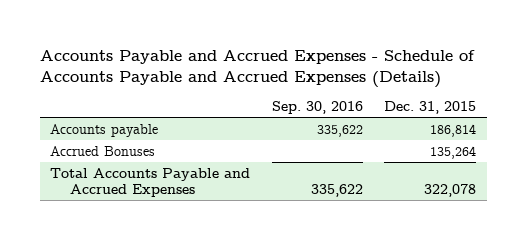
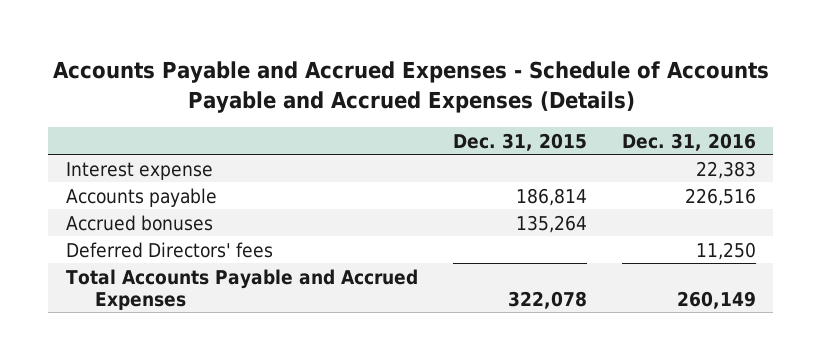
[271,101,363,115] Sep. 30, 2016 -> none
none -> [621,132,756,151] Dec. 31, 2016
none -> [65,161,213,180] Interest expense
[50,145,156,156] Accrued Bonuses -> [65,214,213,231] Accrued bonuses
none -> [65,241,273,258] Deferred Directors' fees

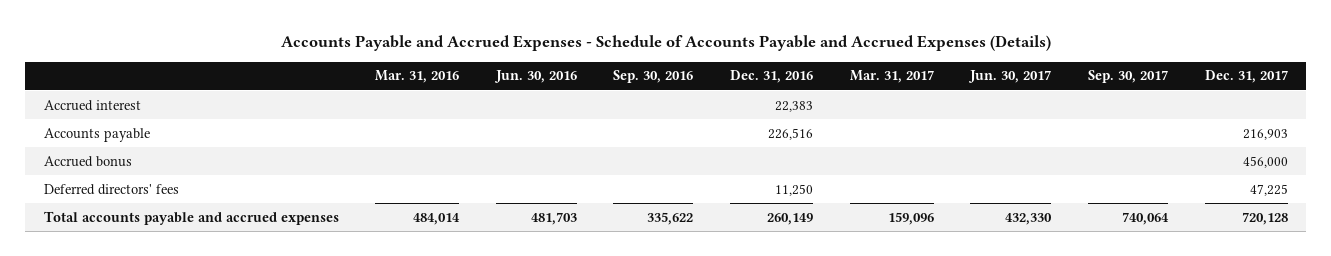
[452,132,587,151] Dec. 31, 2015 -> none
none -> [375,70,460,84] Mar. 31, 2016
none -> [493,70,577,84] Jun. 30, 2016
none -> [613,70,694,84] Sep. 30, 2016
none -> [849,70,934,84] Mar. 31, 2017
none -> [968,70,1052,84] Jun. 30, 2017
none -> [1088,70,1169,84] Sep. 30, 2017
none -> [1204,70,1288,84] Dec. 31, 2017
[65,161,213,180] Interest expense -> [43,99,141,111] Accrued interest
[65,214,213,231] Accrued bonuses -> [43,155,132,167] Accrued bonus
[65,241,273,258] Deferred Directors' fees -> [43,183,179,195] Deferred directors' fees
[65,268,418,310] Total Accounts Payable and Accrued Expenses -> [43,210,339,225] Total accounts payable and accrued expenses

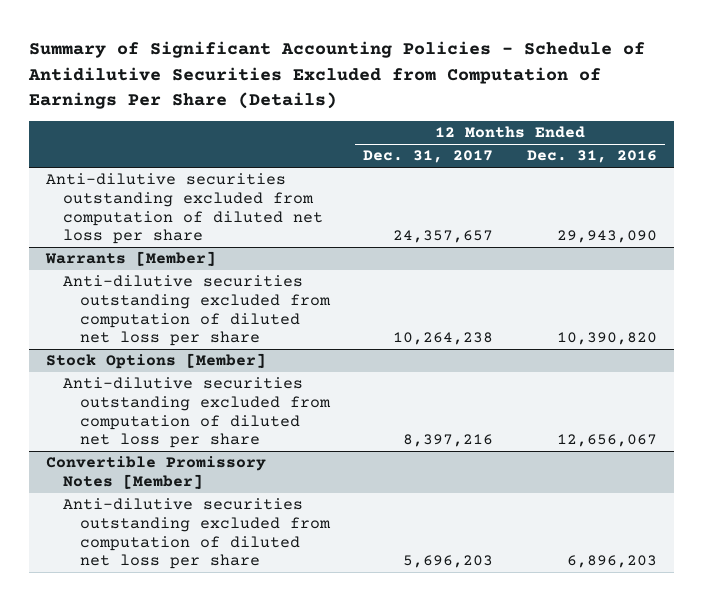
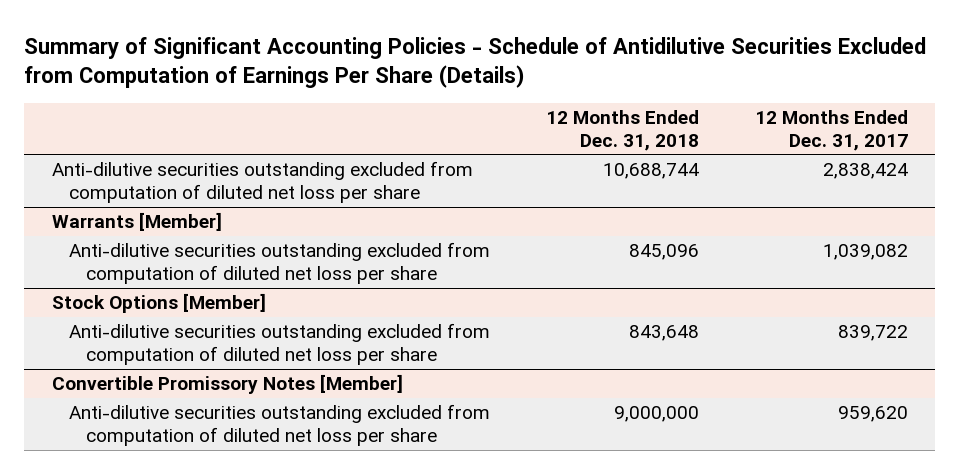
[526,150,657,164] Dec. 31, 2016 -> none
none -> [545,109,699,151] 12 Months Ended Dec. 31, 2018
[393,230,494,244] 24,357,657 -> [822,163,908,180] 2,838,424
[393,332,494,346] 10,264,238 -> [822,244,908,261] 1,039,082
[403,434,494,448] 8,397,216 -> [837,325,908,342] 839,722
[403,555,494,569] 5,696,203 -> [837,406,908,423] 959,620

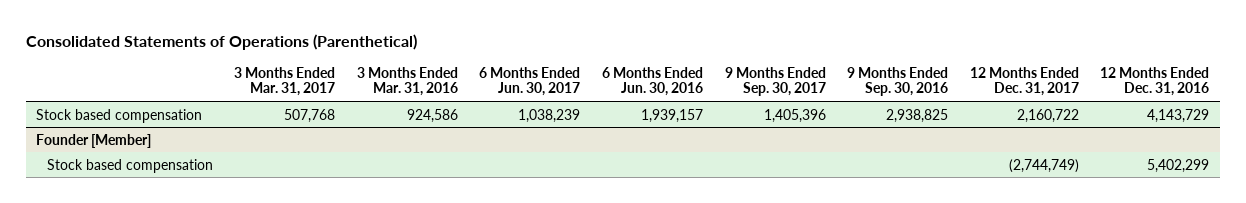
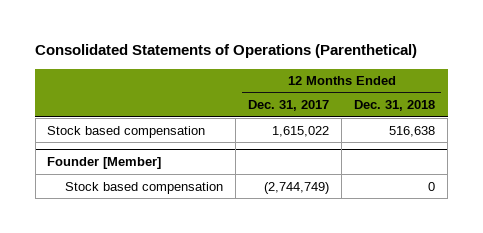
[234,66,336,97] 3 Months Ended Mar. 31, 2017 -> none
[356,66,458,97] 3 Months Ended Mar. 31, 2016 -> none
[479,66,581,97] 6 Months Ended Jun. 30, 2017 -> none
[602,66,704,97] 6 Months Ended Jun. 30, 2016 -> none
[724,66,826,97] 9 Months Ended Sep. 30, 2017 -> none
[847,66,949,97] 9 Months Ended Sep. 30, 2016 -> none
[1100,66,1210,97] 12 Months Ended Dec. 31, 2016 -> none
none -> [354,100,436,112] Dec. 31, 2018
[1016,108,1079,123] 2,160,722 -> [272,125,330,137] 1,615,022

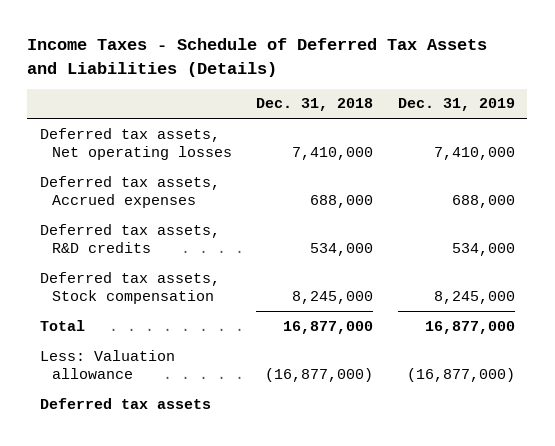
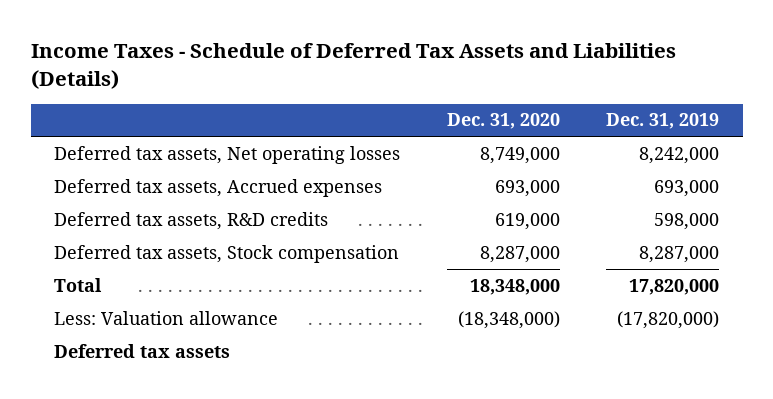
[256,98,374,112] Dec. 31, 2018 -> none
none -> [446,113,560,130] Dec. 31, 2020
[433,146,515,160] 7,410,000 -> [639,146,720,164] 8,242,000
[451,194,515,208] 688,000 -> [654,179,720,197] 693,000
[451,242,515,256] 534,000 -> [654,212,720,230] 598,000
[433,290,515,304] 8,245,000 -> [639,245,720,263] 8,287,000
[424,320,515,334] 16,877,000 -> [629,278,720,295] 17,820,000
[406,367,515,382] (16,877,000) -> [617,310,720,329] (17,820,000)

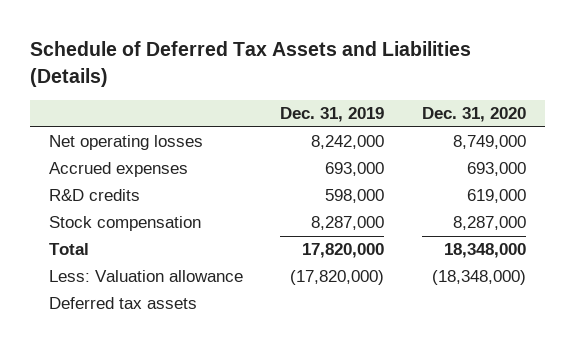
[30,43,676,89] Income Taxes - Schedule of Deferred Tax Assets and Liabilities (Details) -> [30,41,472,87] Schedule of Deferred Tax Assets and Liabilities (Details)
[54,145,401,164] Deferred tax assets, Net operating losses -> [48,135,203,151] Net operating losses
[54,178,383,197] Deferred tax assets, Accrued expenses -> [48,162,188,178] Accrued expenses
[54,211,329,230] Deferred tax assets, R&D credits -> [48,189,140,202] R&D credits
[54,244,400,263] Deferred tax assets, Stock compensation -> [48,216,201,232] Stock compensation

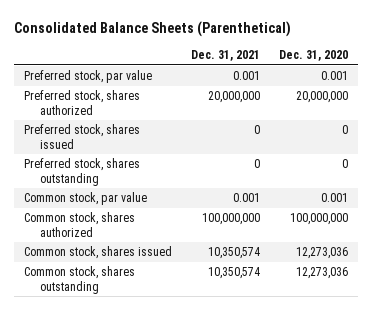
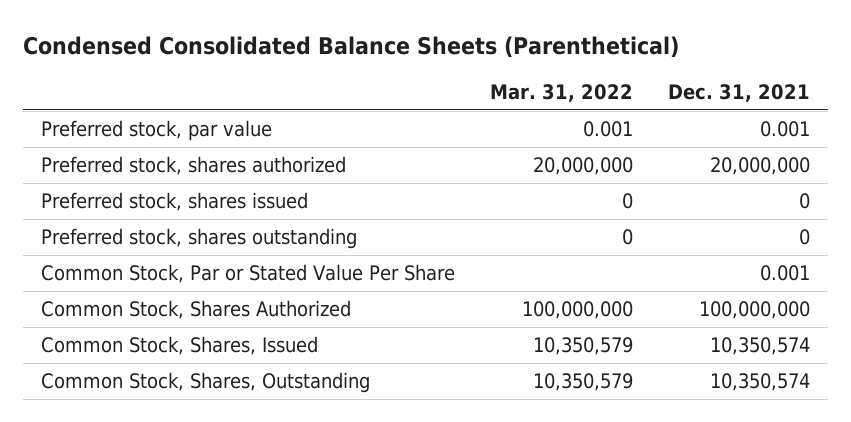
[14,20,292,37] Consolidated Balance Sheets (Parenthetical) -> [23,36,680,59] Condensed Consolidated Balance Sheets (Parenthetical)
[279,50,349,62] Dec. 31, 2020 -> none
none -> [489,84,633,103] Mar. 31, 2022
[23,192,147,206] Common stock, par value -> [40,264,455,284] Common Stock, Par or Stated Value Per Share
[23,212,135,237] Common stock, shares authorized -> [40,300,351,320] Common Stock, Shares Authorized
[23,246,172,260] Common stock, shares issued -> [40,336,318,356] Common Stock, Shares, Issued
[23,266,135,294] Common stock, shares outstanding -> [40,372,370,394] Common Stock, Shares, Outstanding

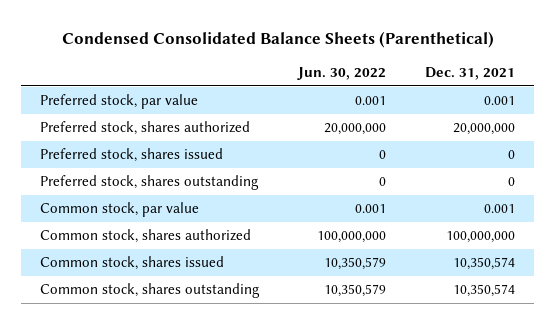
[489,84,633,103] Mar. 31, 2022 -> none
none -> [297,67,387,81] Jun. 30, 2022
[40,264,455,284] Common Stock, Par or Stated Value Per Share -> [40,202,200,218] Common stock, par value
[40,300,351,320] Common Stock, Shares Authorized -> [40,229,252,244] Common stock, shares authorized
[40,336,318,356] Common Stock, Shares, Issued -> [40,256,225,271] Common stock, shares issued
[40,372,370,394] Common Stock, Shares, Outstanding -> [40,283,261,299] Common stock, shares outstanding

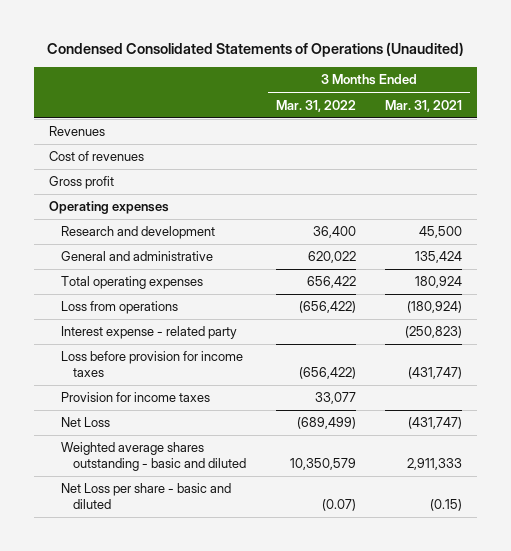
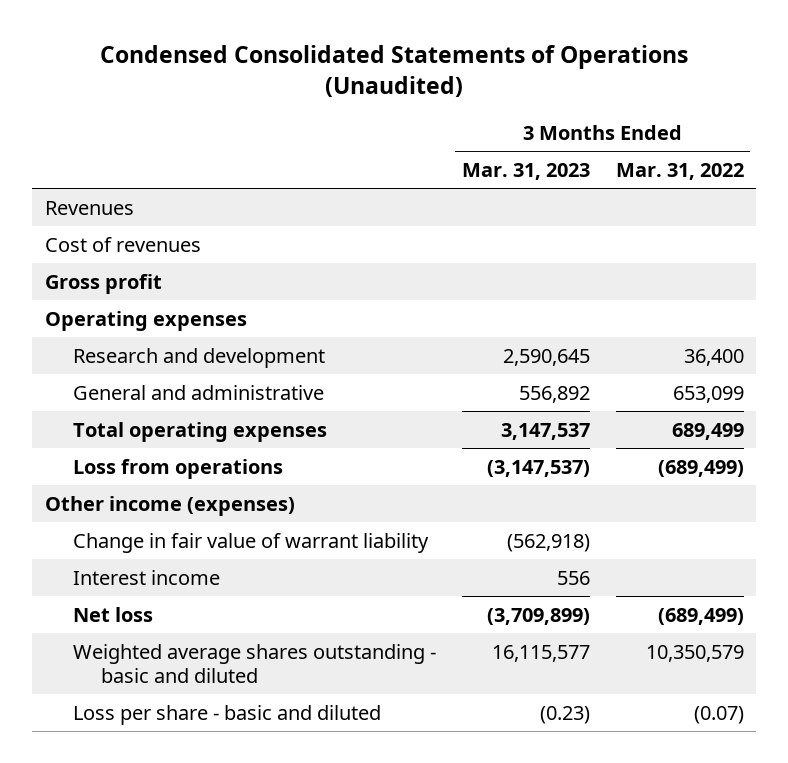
[385,99,463,112] Mar. 31, 2021 -> none
none -> [461,162,590,180] Mar. 31, 2023
[60,326,237,340] Interest expense - related party -> none
[60,351,243,377] Loss before provision for income taxes -> none
[60,392,210,403] Provision for income taxes -> none
[307,251,356,264] 620,022 -> [672,385,744,403] 653,099
[306,276,356,289] 656,422 -> [671,422,744,440] 689,499
[298,301,356,314] (656,422) -> [657,459,744,477] (689,499)
none -> [44,495,295,516] Other income (expenses)
none -> [73,532,430,553] Change in fair value of warrant liability
none -> [73,569,221,585] Interest income
[60,417,110,428] Net Loss -> [73,606,154,622] Net loss
[60,483,231,509] Net Loss per share - basic and diluted -> [73,704,382,725] Loss per share - basic and diluted

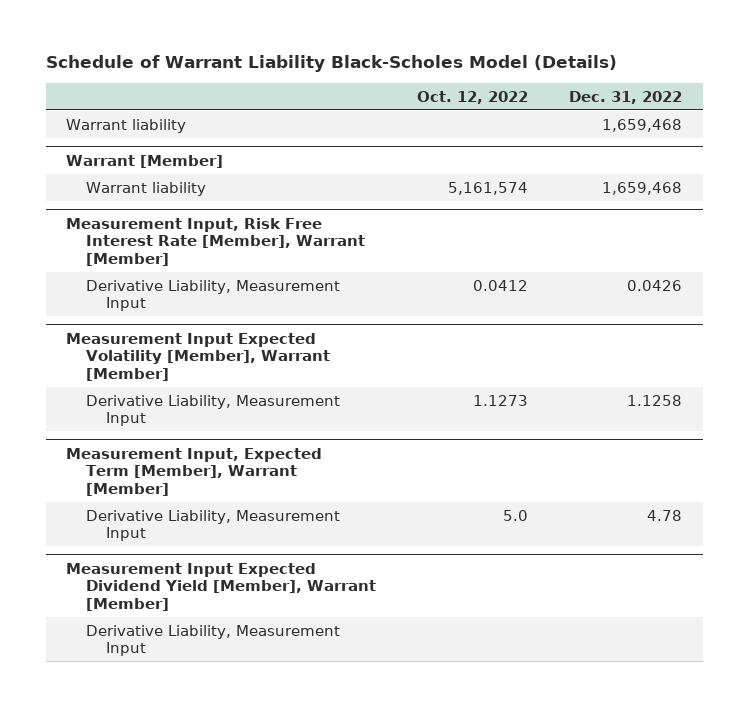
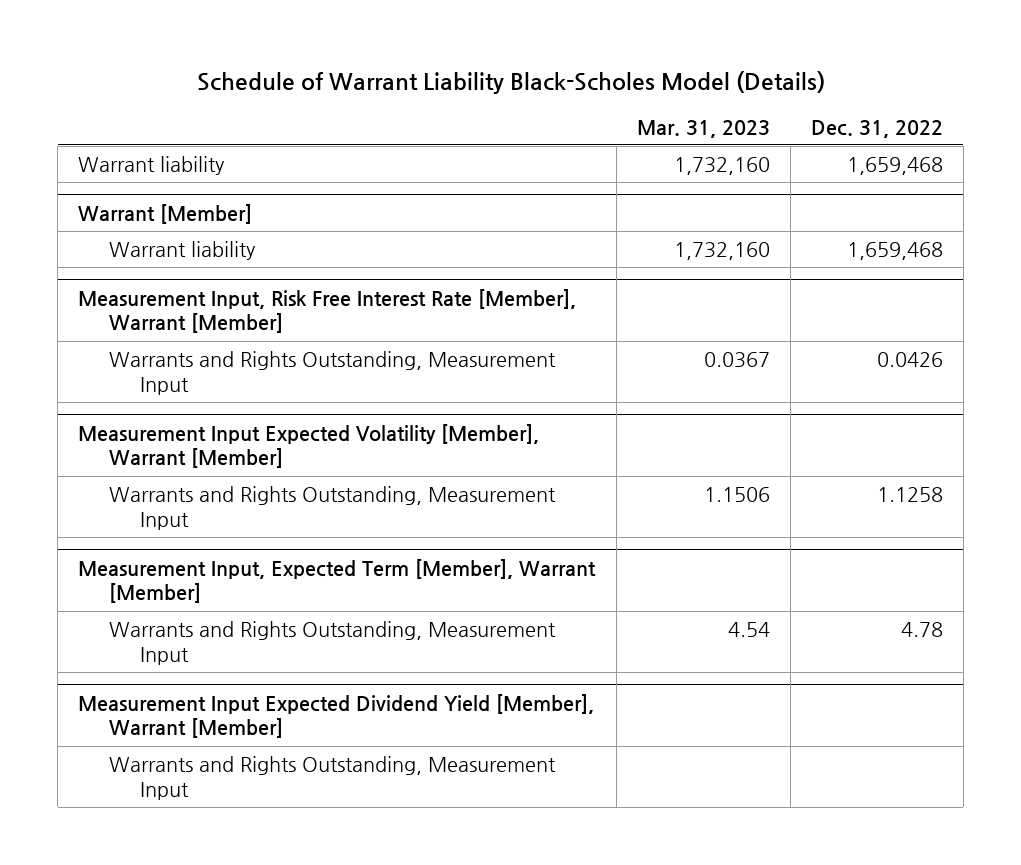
[417,90,529,104] Oct. 12, 2022 -> none
none -> [636,119,770,138] Mar. 31, 2023
[85,279,340,312] Derivative Liability, Measurement Input -> [109,351,557,396] Warrants and Rights Outstanding, Measurement Input
[85,394,340,427] Derivative Liability, Measurement Input -> [109,486,557,531] Warrants and Rights Outstanding, Measurement Input
[85,509,340,542] Derivative Liability, Measurement Input -> [109,621,557,666] Warrants and Rights Outstanding, Measurement Input
[85,624,340,657] Derivative Liability, Measurement Input -> none
none -> [109,756,557,801] Warrants and Rights Outstanding, Measurement Input

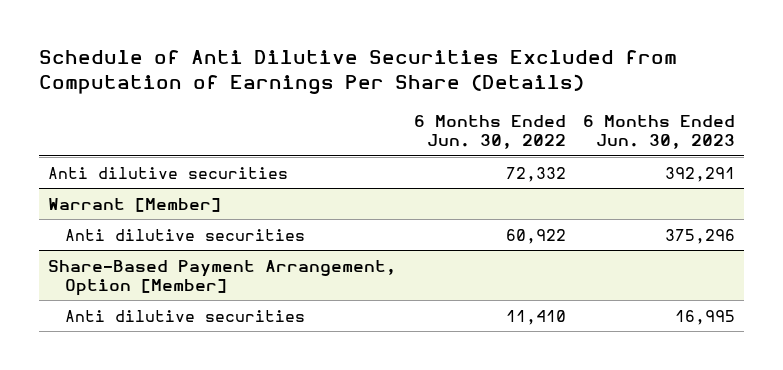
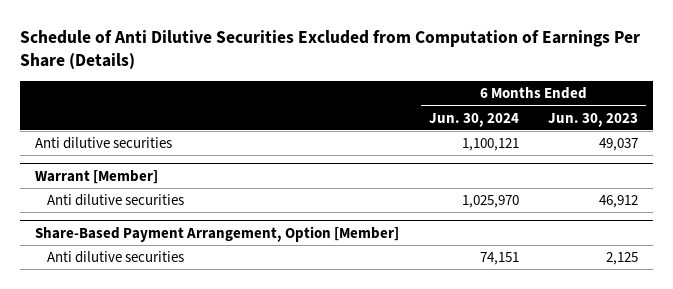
[413,115,566,150] 6 Months Ended Jun. 30, 2022 -> none
none -> [428,112,519,127] Jun. 30, 2024
[665,166,736,182] 392,291 -> [599,138,639,152] 49,037
[665,228,736,244] 375,296 -> [599,195,639,209] 46,912
[675,309,736,325] 16,995 -> [606,252,639,266] 2,125

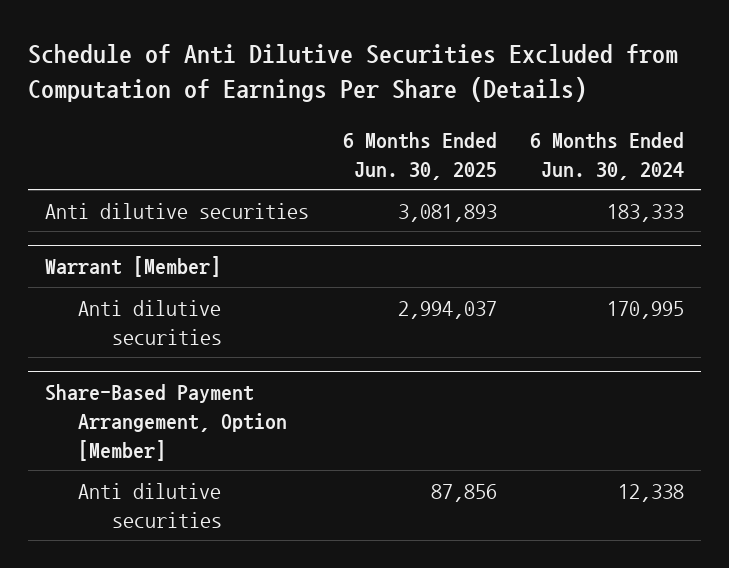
[548,112,639,127] Jun. 30, 2023 -> none
none -> [342,131,497,180] 6 Months Ended Jun. 30, 2025
[461,138,519,152] 1,100,121 -> [607,203,685,222] 183,333
[461,195,519,209] 1,025,970 -> [607,300,685,319] 170,995
[479,252,519,266] 74,151 -> [618,483,685,502] 12,338

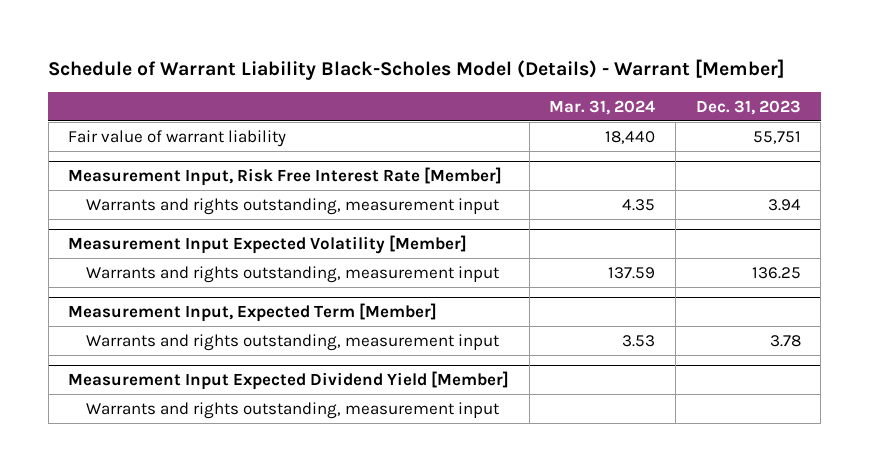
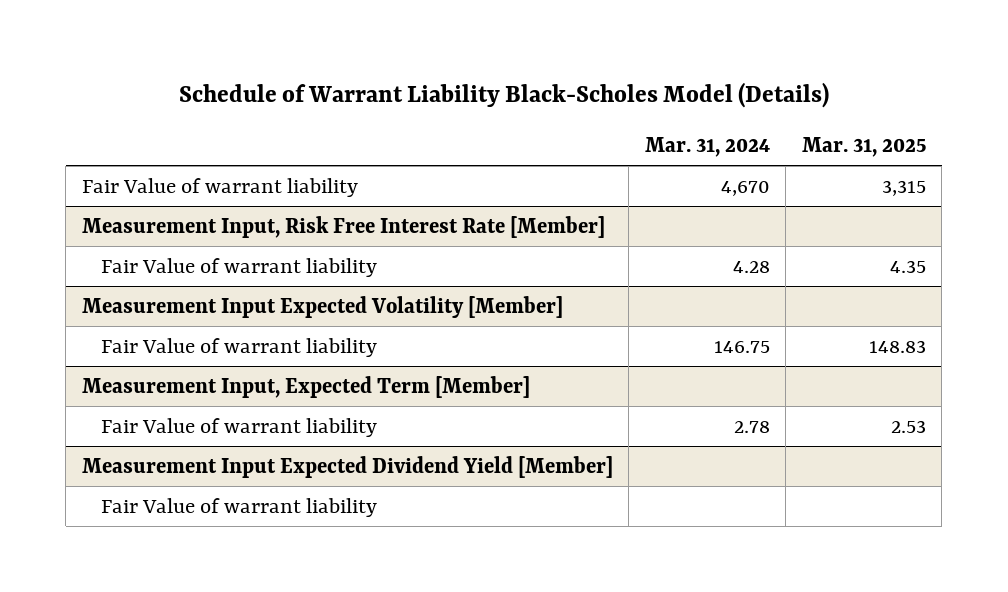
[48,58,786,80] Schedule of Warrant Liability Black-Scholes Model (Details) - Warrant [Member] -> [178,82,829,109] Schedule of Warrant Liability Black-Scholes Model (Details)
[695,99,801,115] Dec. 31, 2023 -> none
none -> [801,137,926,158] Mar. 31, 2025
[68,129,287,147] Fair value of warrant liability -> [81,177,358,197] Fair Value of warrant liability
[605,130,656,144] 18,440 -> [720,180,770,196] 4,670
[85,197,499,215] Warrants and rights outstanding, measurement input -> none
none -> [100,257,377,277] Fair Value of warrant liability
[85,265,499,283] Warrants and rights outstanding, measurement input -> none
none -> [100,337,377,357] Fair Value of warrant liability
[85,333,499,351] Warrants and rights outstanding, measurement input -> none
none -> [100,417,377,437] Fair Value of warrant liability
[85,401,499,419] Warrants and rights outstanding, measurement input -> [100,497,377,517] Fair Value of warrant liability

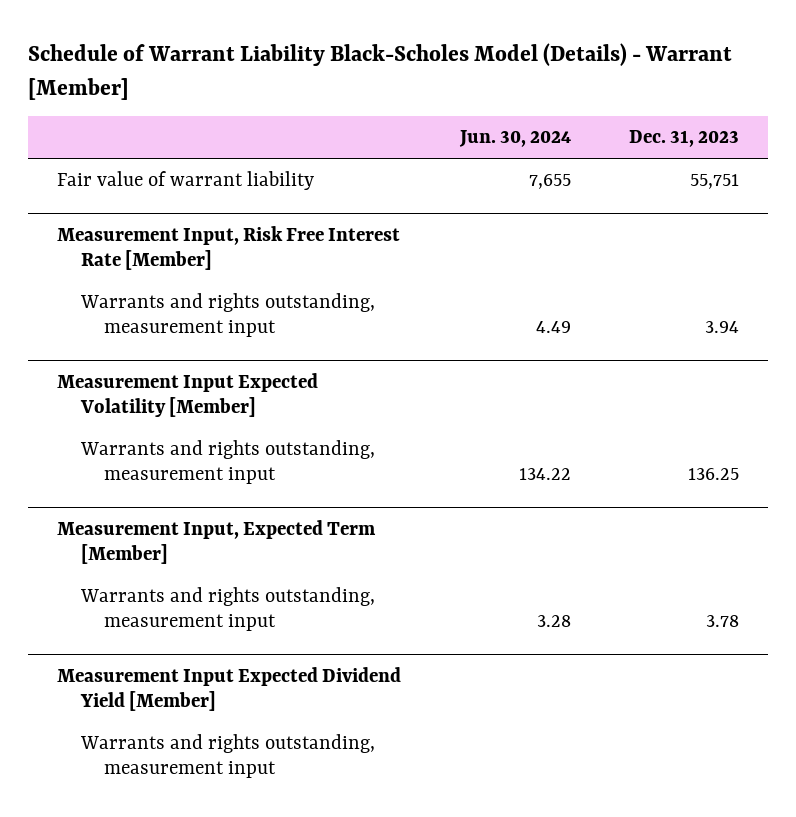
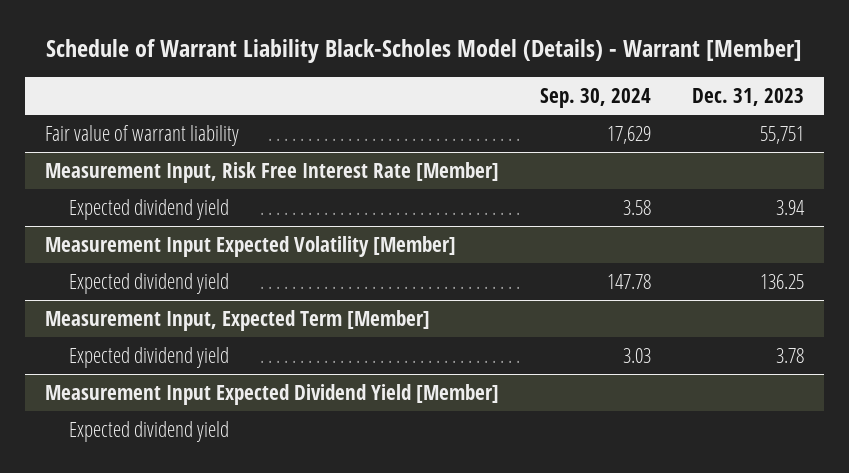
[458,130,571,148] Jun. 30, 2024 -> none
none -> [539,87,651,108] Sep. 30, 2024
[79,293,375,338] Warrants and rights outstanding, measurement input -> [69,198,230,220] Expected dividend yield
[79,440,375,485] Warrants and rights outstanding, measurement input -> [69,272,230,294] Expected dividend yield
[79,587,375,632] Warrants and rights outstanding, measurement input -> [69,346,230,368] Expected dividend yield
[79,734,375,779] Warrants and rights outstanding, measurement input -> [69,420,230,442] Expected dividend yield

